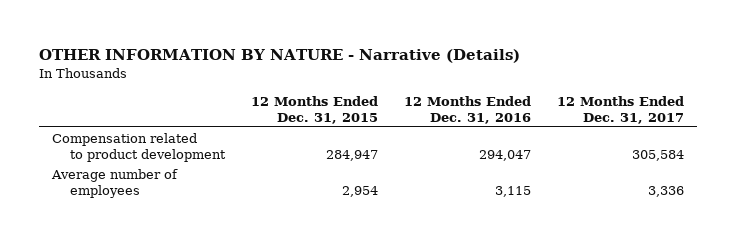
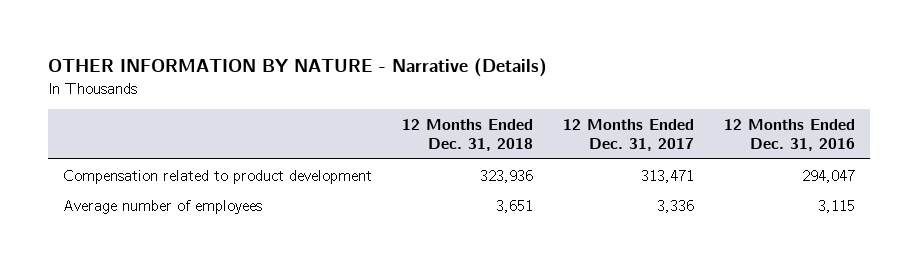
[250,95,378,124] 12 Months Ended Dec. 31, 2015 -> none
none -> [401,118,533,151] 12 Months Ended Dec. 31, 2018
[632,149,685,161] 305,584 -> [640,169,694,183] 313,471

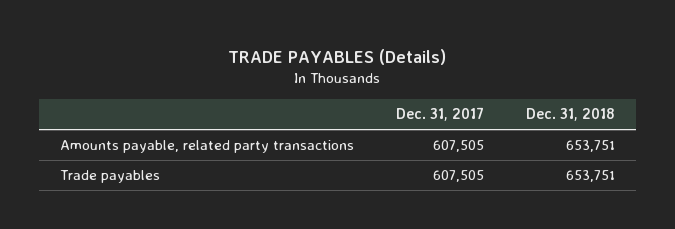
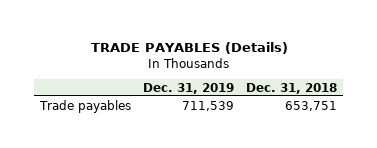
[395,107,484,122] Dec. 31, 2017 -> none
none -> [143,82,235,94] Dec. 31, 2019
[60,140,355,154] Amounts payable, related party transactions -> none

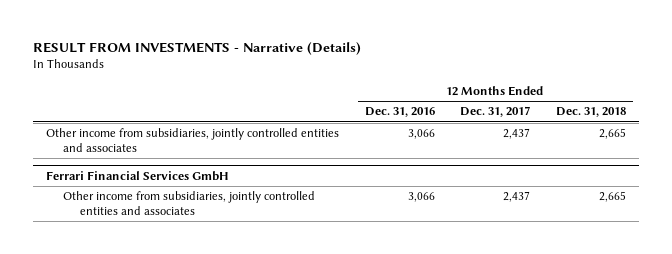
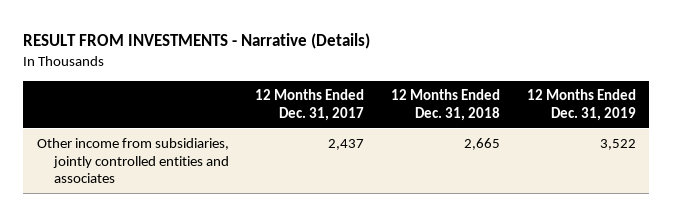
[364,107,435,118] Dec. 31, 2016 -> none
none -> [526,89,636,121] 12 Months Ended Dec. 31, 2019
[45,170,229,181] Ferrari Financial Services GmbH -> none
[62,191,315,216] Other income from subsidiaries, jointly controlled entities and associates -> none

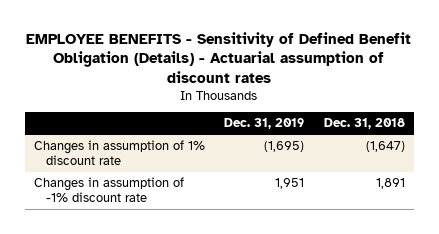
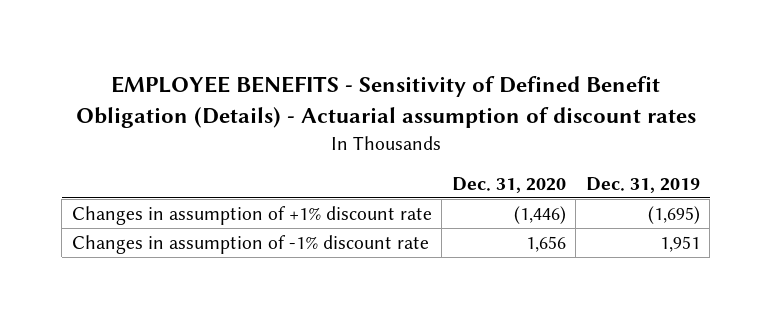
[323,118,405,130] Dec. 31, 2018 -> none
none -> [451,177,566,194] Dec. 31, 2020
[34,140,206,166] Changes in assumption of 1% discount rate -> [71,205,432,225] Changes in assumption of +1% discount rate

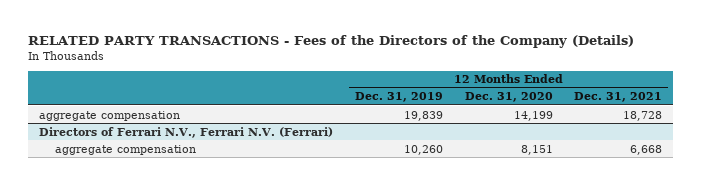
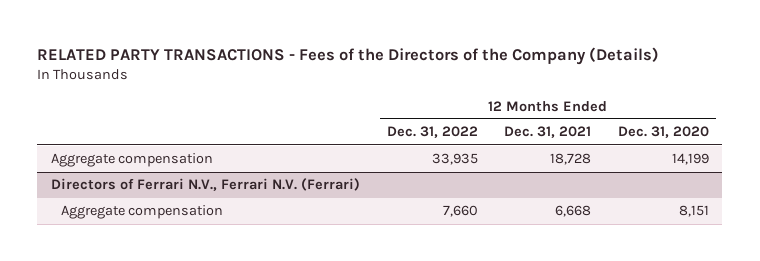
[354,92,443,103] Dec. 31, 2019 -> none
none -> [386,126,478,139] Dec. 31, 2022
[38,110,180,121] aggregate compensation -> [50,153,213,168] Aggregate compensation
[55,144,197,155] aggregate compensation -> [61,205,224,220] Aggregate compensation

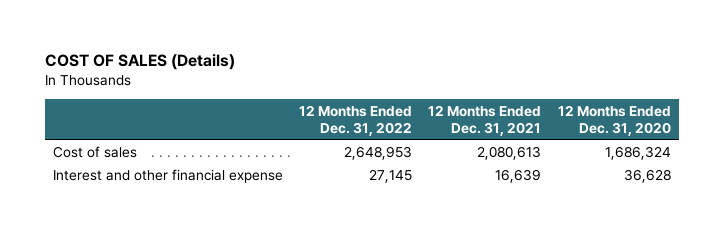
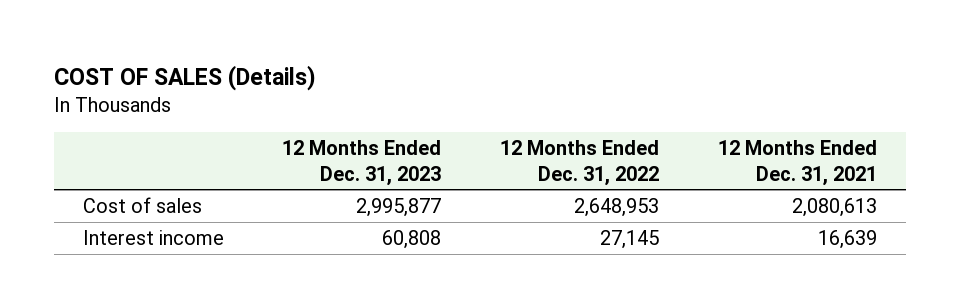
[557,104,671,137] 12 Months Ended Dec. 31, 2020 -> none
none -> [282,140,442,186] 12 Months Ended Dec. 31, 2023
[52,169,283,184] Interest and other financial expense -> [82,230,224,246] Interest income

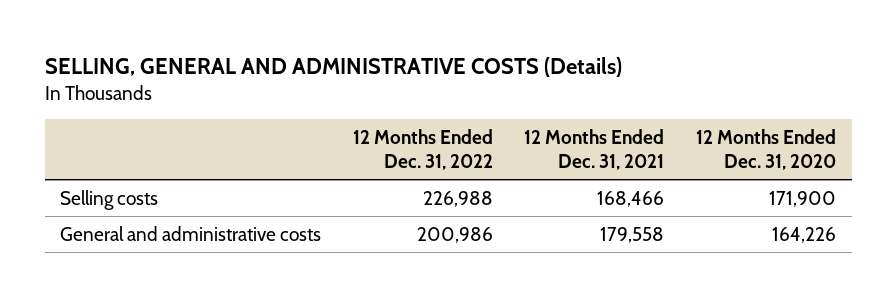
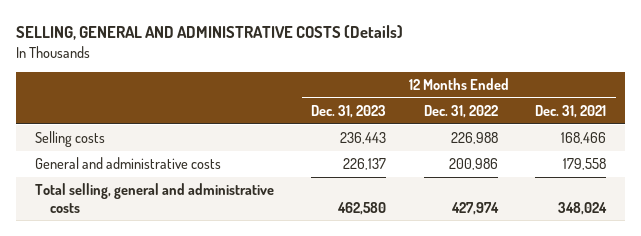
[696,128,837,170] 12 Months Ended Dec. 31, 2020 -> none
none -> [311,105,387,119] Dec. 31, 2023
none -> [34,183,274,213] Total selling, general and administrative costs

